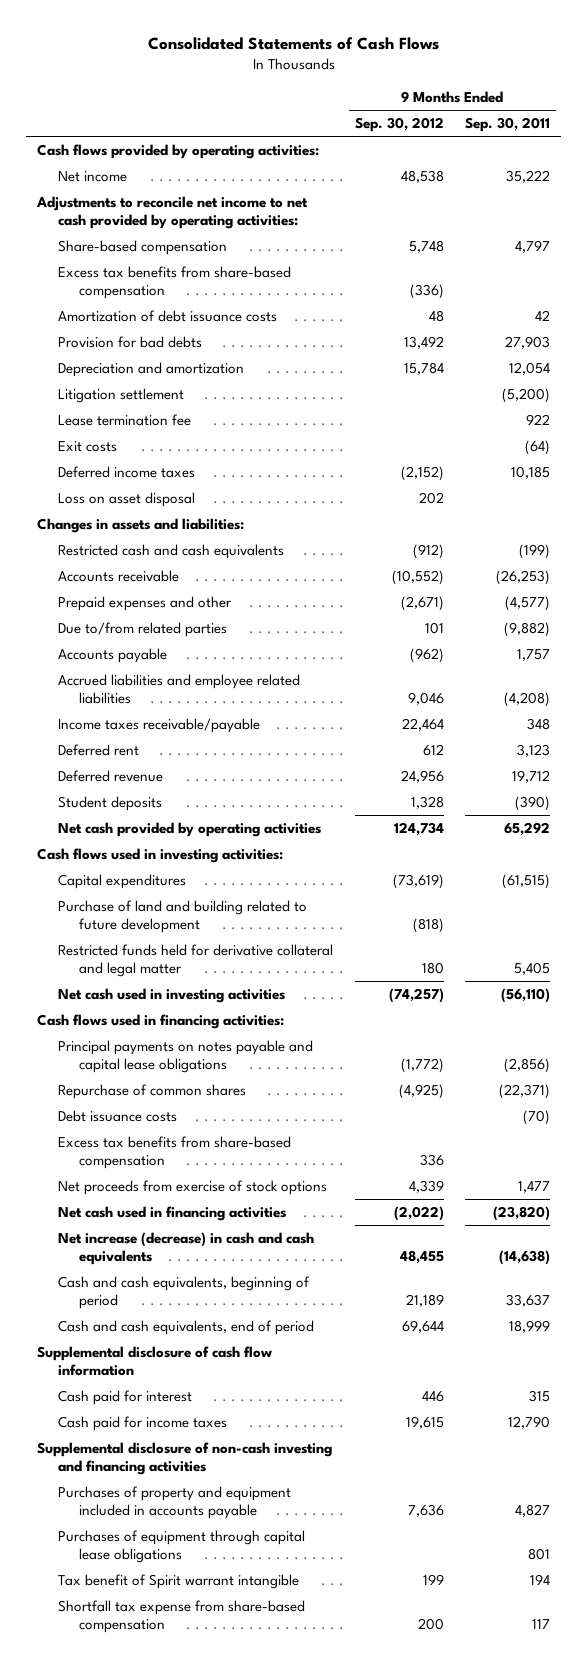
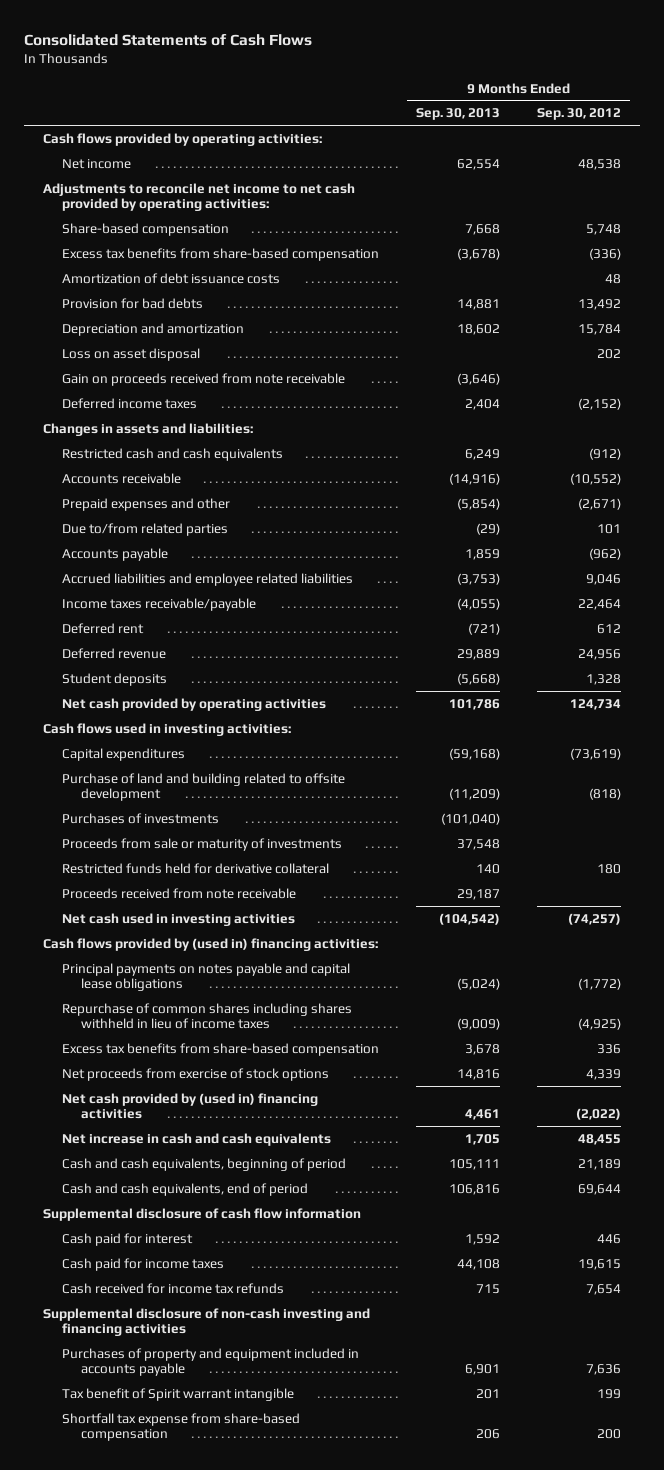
[465,117,551,133] Sep. 30, 2011 -> none
none -> [416,108,501,121] Sep. 30, 2013
[57,387,184,403] Litigation settlement -> none
[57,413,191,426] Lease termination fee -> none
[57,440,117,452] Exit costs -> none
none -> [62,372,346,386] Gain on proceeds received from note receivable
[57,465,195,478] Deferred income taxes -> [62,397,198,409] Deferred income taxes
[57,899,307,934] Purchase of land and building related to future development -> [62,772,346,802] Purchase of land and building related to offsite development
none -> [62,812,220,824] Purchases of investments
none -> [62,837,343,851] Proceeds from sale or maturity of investments
[57,943,333,978] Restricted funds held for derivative collateral and legal matter -> [62,862,330,874] Restricted funds held for derivative collateral
none -> [62,887,297,899] Proceeds received from note receivable
[36,1013,284,1029] Cash flows used in financing activities: -> [42,937,378,951] Cash flows provided by (used in) financing activities:
[57,1109,177,1122] Debt issuance costs -> none
[57,1083,246,1099] Repurchase of common shares -> [62,1002,353,1030] Repurchase of common shares including shares withheld in lieu of income taxes
[57,1205,286,1221] Net cash used in financing activities -> [62,1092,319,1120] Net cash provided by (used in) financing activities
[57,1231,314,1266] Net increase (decrease) in cash and cash equivalents -> [62,1132,332,1146] Net increase in cash and cash equivalents
none -> [62,1282,285,1294] Cash received for income tax refunds
[57,1529,305,1564] Purchases of equipment through capital lease obligations -> none

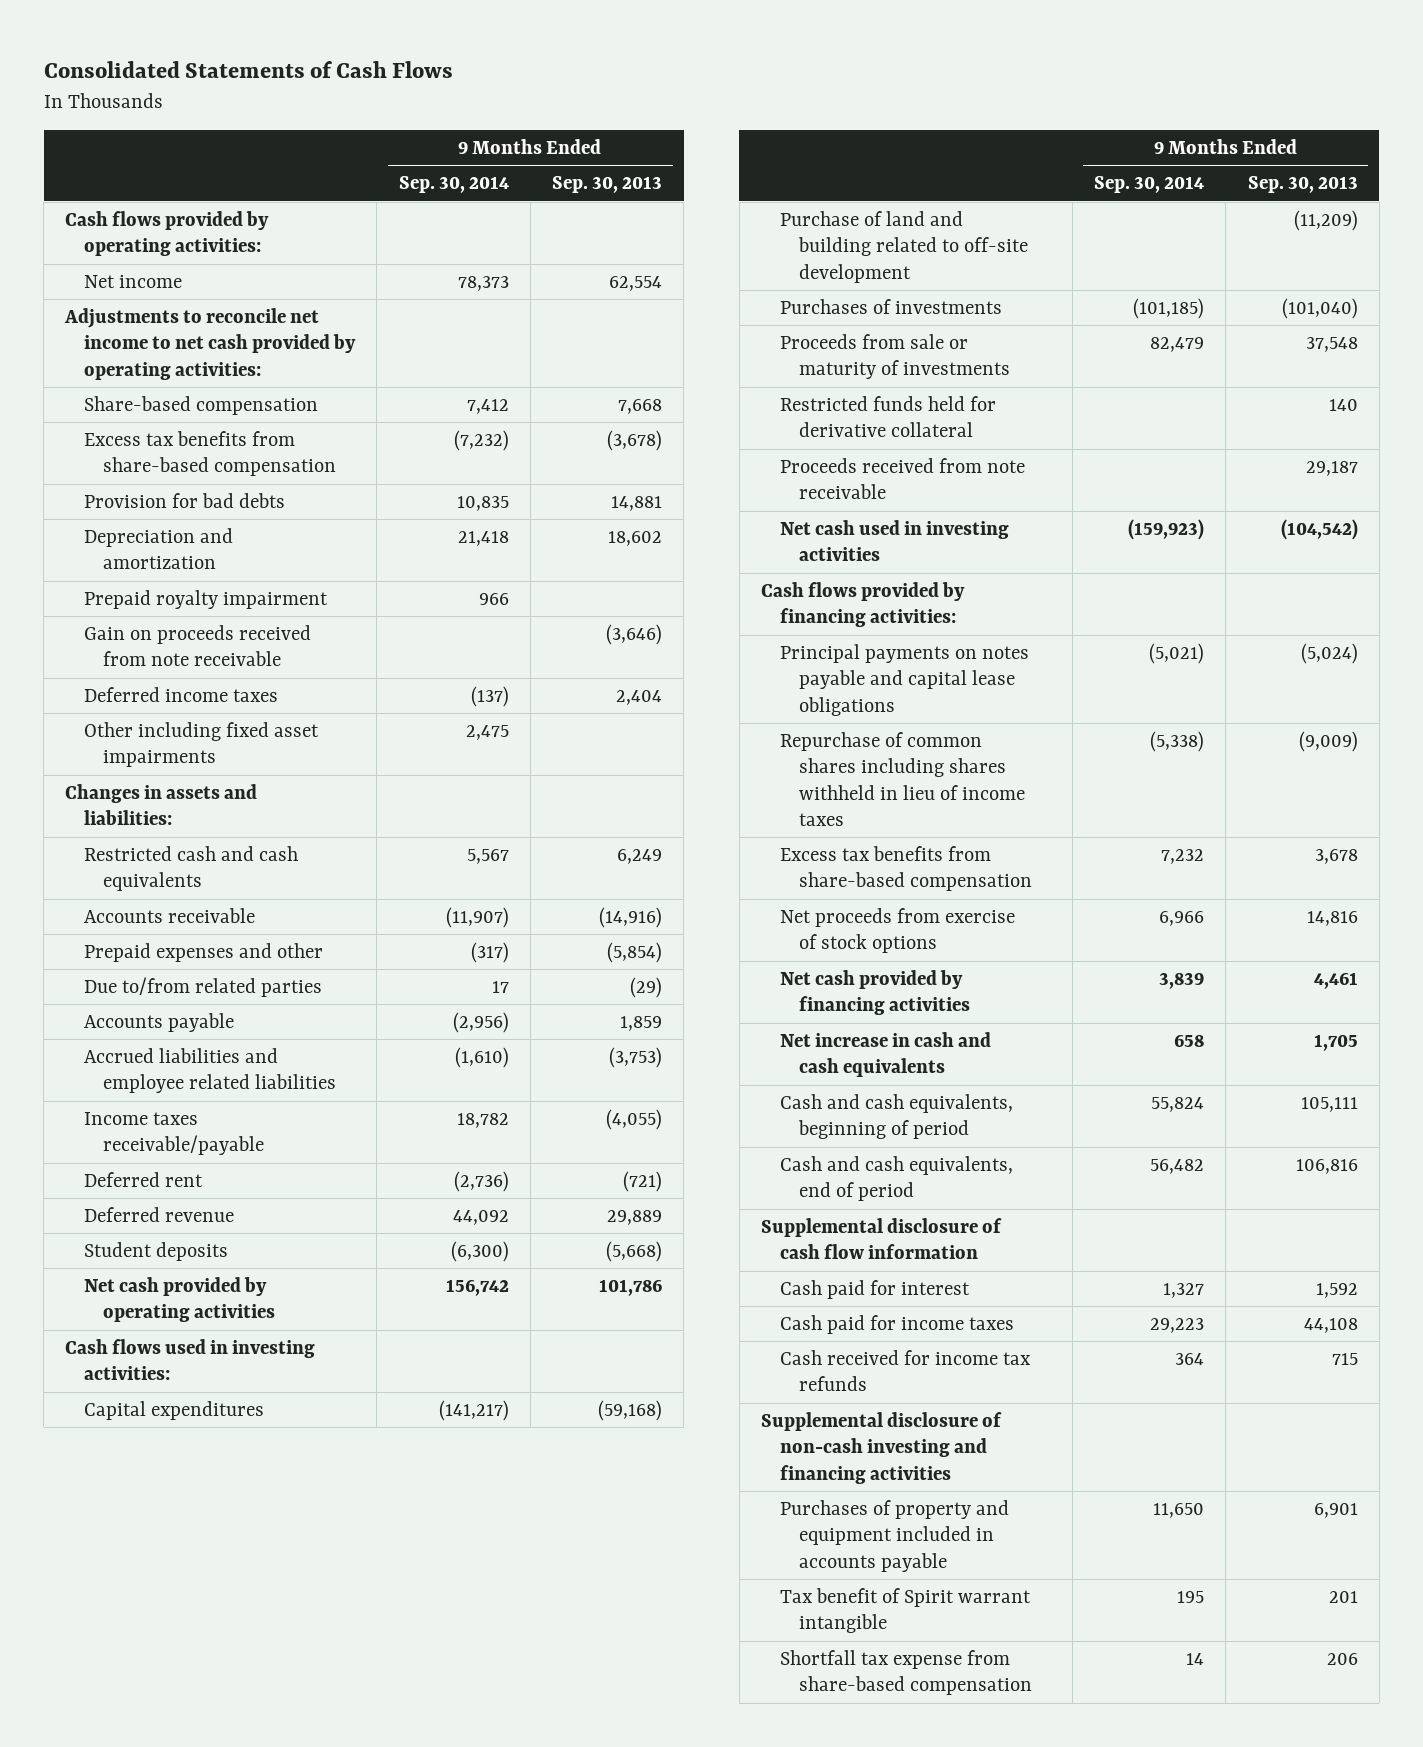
[537,108,622,121] Sep. 30, 2012 -> none
none -> [398,176,509,194] Sep. 30, 2014
[62,272,281,284] Amortization of debt issuance costs -> none
[62,347,201,361] Loss on asset disposal -> none
none -> [84,589,329,609] Prepaid royalty impairment
none -> [84,721,320,768] Other including fixed asset impairments
[62,772,346,802] Purchase of land and building related to offsite development -> [779,210,1028,283] Purchase of land and building related to off-site development
[42,937,378,951] Cash flows provided by (used in) financing activities: -> [760,581,965,628] Cash flows provided by financing activities:
[62,1092,319,1120] Net cash provided by (used in) financing activities -> [779,969,970,1016] Net cash provided by financing activities

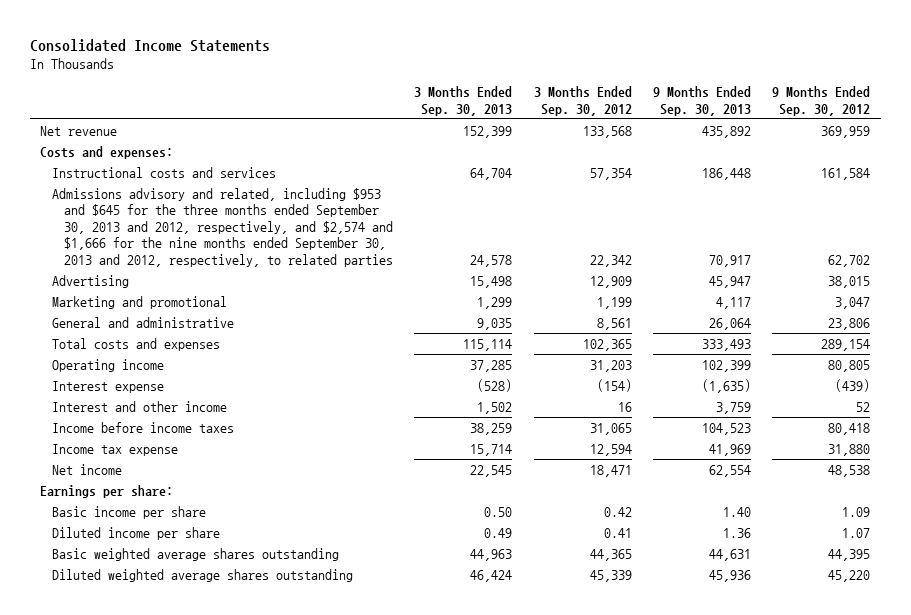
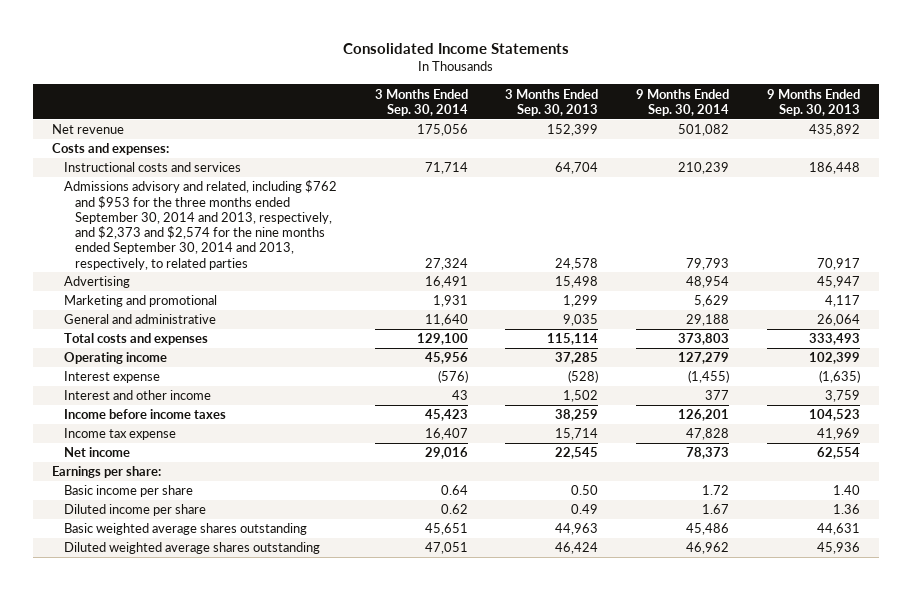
[533,86,632,116] 3 Months Ended Sep. 30, 2012 -> none
[772,86,871,116] 9 Months Ended Sep. 30, 2012 -> none
none -> [374,88,468,116] 3 Months Ended Sep. 30, 2014
none -> [636,88,730,116] 9 Months Ended Sep. 30, 2014
[52,187,393,267] Admissions advisory and related, including $953 and $645 for the three months ended September 30, 2013 and 2012, respectively, and $2,574 and $1,666 for the nine months ended September 30, 2013 and 2012, respectively, to related parties -> [63,180,337,270] Admissions advisory and related, including $762 and $953 for the three months ended September 30, 2014 and 2013, respectively, and $2,373 and $2,574 for the nine months ended September 30, 2014 and 2013, respectively, to related parties

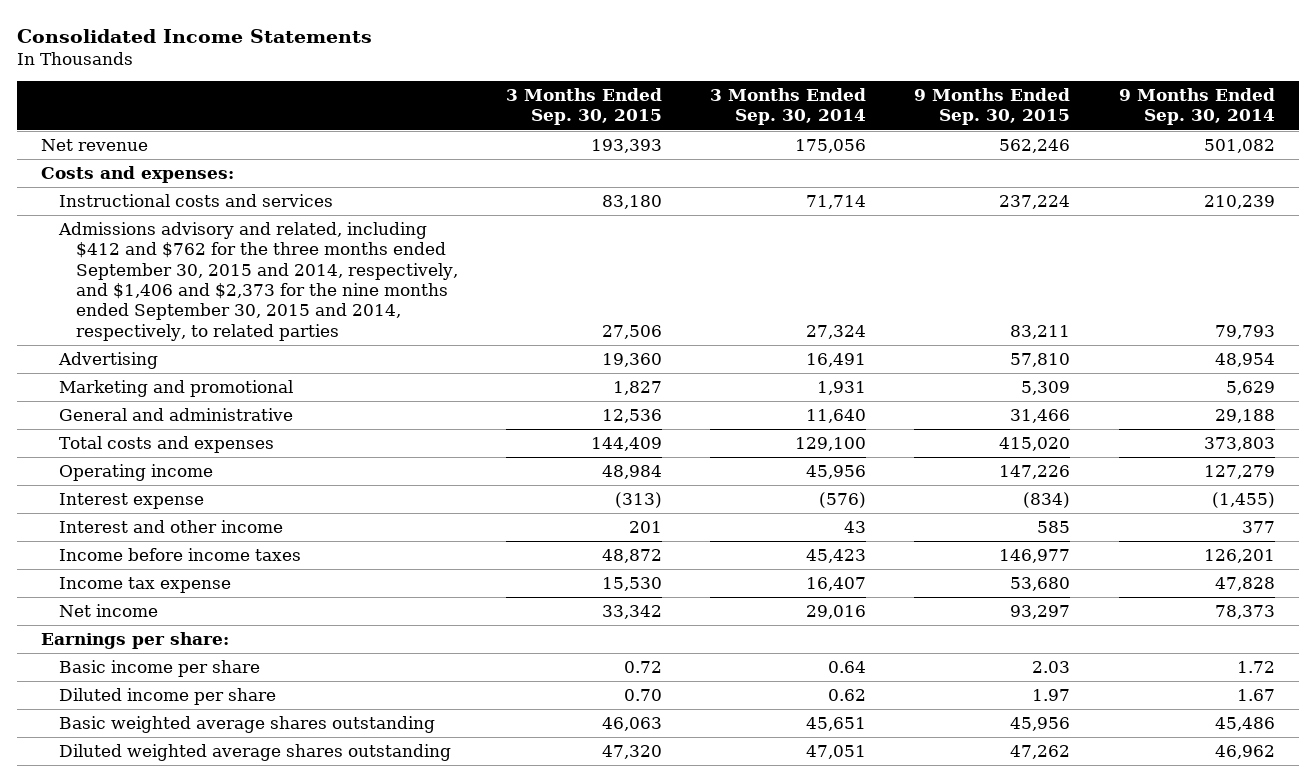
[505,88,599,116] 3 Months Ended Sep. 30, 2013 -> none
[767,88,861,116] 9 Months Ended Sep. 30, 2013 -> none
none -> [506,88,663,126] 3 Months Ended Sep. 30, 2015
none -> [914,88,1071,126] 9 Months Ended Sep. 30, 2015
[63,180,337,270] Admissions advisory and related, including $762 and $953 for the three months ended September 30, 2014 and 2013, respectively, and $2,373 and $2,574 for the nine months ended September 30, 2014 and 2013, respectively, to related parties -> [57,221,458,341] Admissions advisory and related, including $412 and $762 for the three months ended September 30, 2015 and 2014, respectively, and $1,406 and $2,373 for the nine months ended September 30, 2015 and 2014, respectively, to related parties

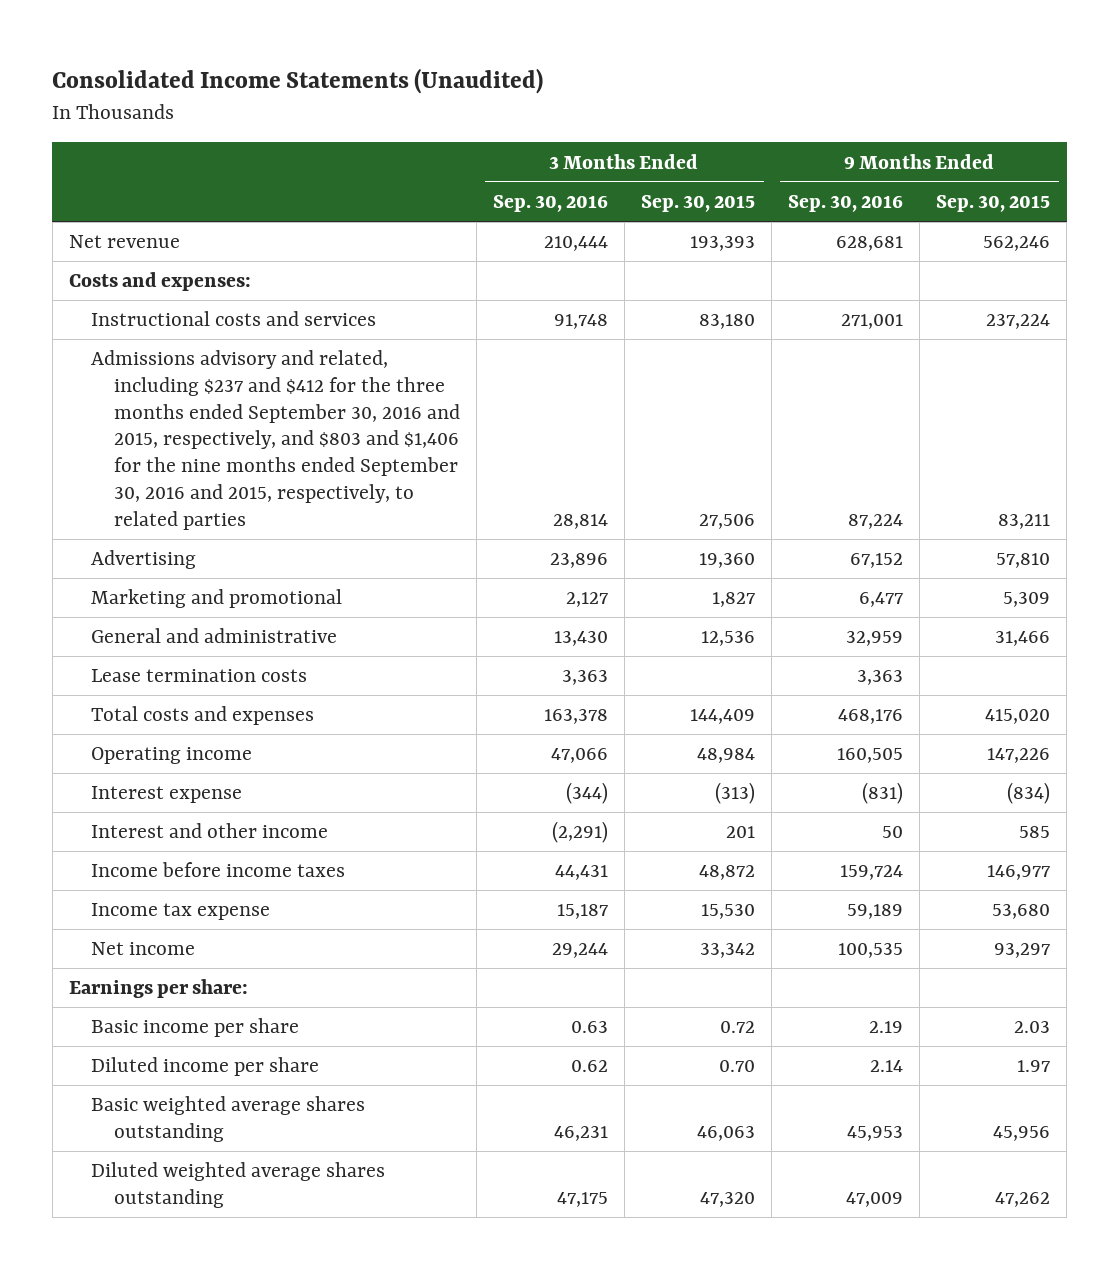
[17,28,373,43] Consolidated Income Statements -> [52,68,544,95] Consolidated Income Statements (Unaudited)
[710,88,867,126] 3 Months Ended Sep. 30, 2014 -> none
[1118,88,1275,126] 9 Months Ended Sep. 30, 2014 -> none
none -> [493,195,609,213] Sep. 30, 2016
none -> [788,195,904,213] Sep. 30, 2016
[57,221,458,341] Admissions advisory and related, including $412 and $762 for the three months ended September 30, 2015 and 2014, respectively, and $1,406 and $2,373 for the nine months ended September 30, 2015 and 2014, respectively, to related parties -> [91,350,461,530] Admissions advisory and related, including $237 and $412 for the three months ended September 30, 2016 and 2015, respectively, and $803 and $1,406 for the nine months ended September 30, 2016 and 2015, respectively, to related parties
none -> [91,669,308,683] Lease termination costs

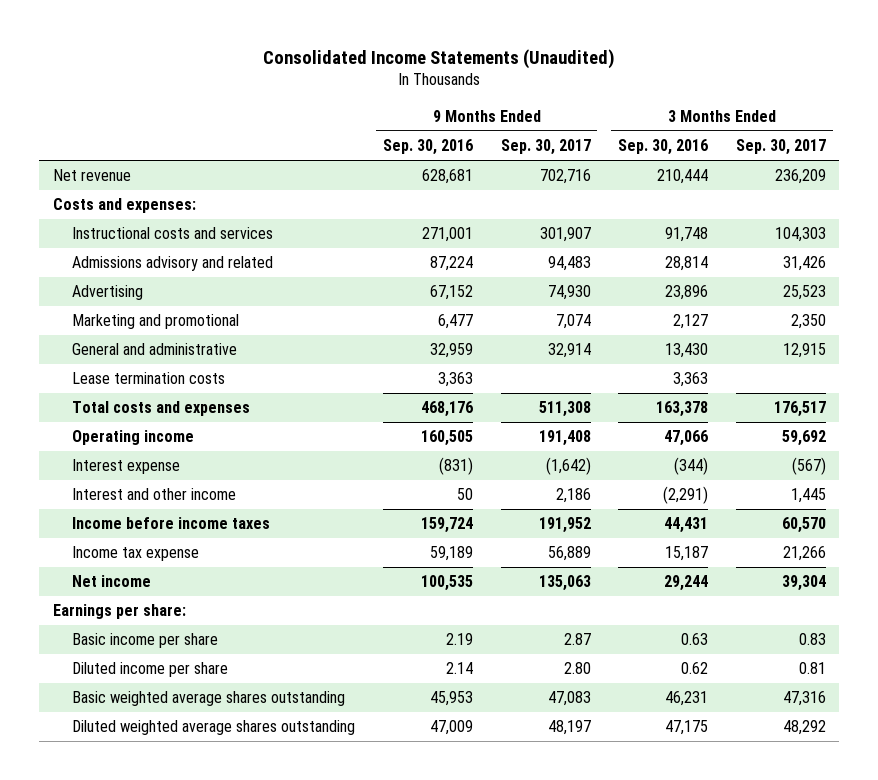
[641,195,756,213] Sep. 30, 2015 -> none
[936,195,1051,213] Sep. 30, 2015 -> none
none -> [500,139,591,156] Sep. 30, 2017
none -> [735,139,826,156] Sep. 30, 2017
[91,350,461,530] Admissions advisory and related, including $237 and $412 for the three months ended September 30, 2016 and 2015, respectively, and $803 and $1,406 for the nine months ended September 30, 2016 and 2015, respectively, to related parties -> [72,256,274,272] Admissions advisory and related

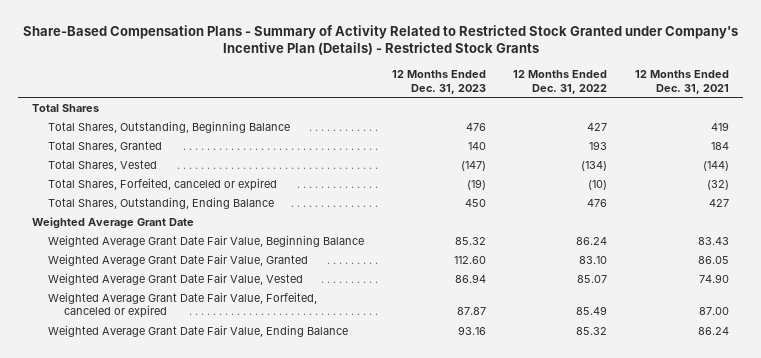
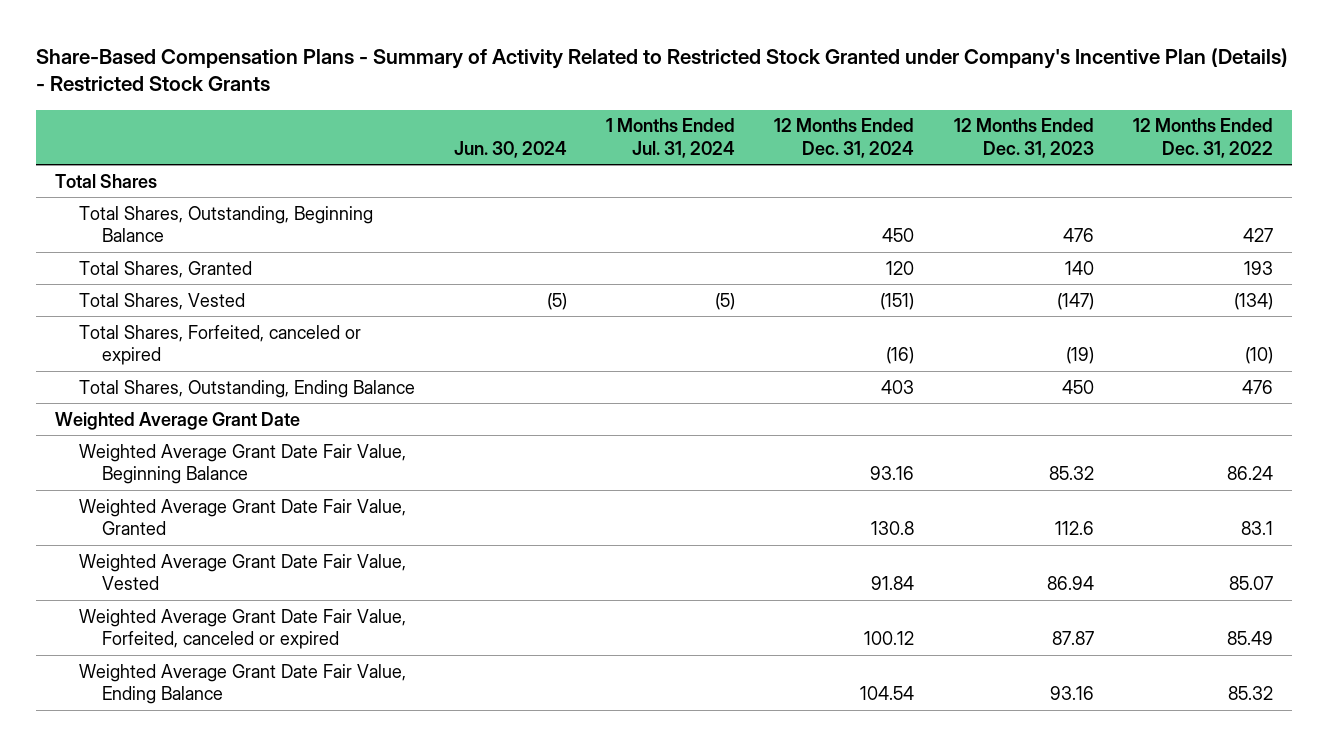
[635,70,730,94] 12 Months Ended Dec. 31, 2021 -> none
none -> [453,140,567,158] Jun. 30, 2024
none -> [606,118,736,158] 1 Months Ended Jul. 31, 2024
none -> [774,118,915,158] 12 Months Ended Dec. 31, 2024
[453,255,486,264] 112.60 -> [1054,521,1094,536] 112.6
[579,255,608,264] 83.10 -> [1240,521,1273,536] 83.1

